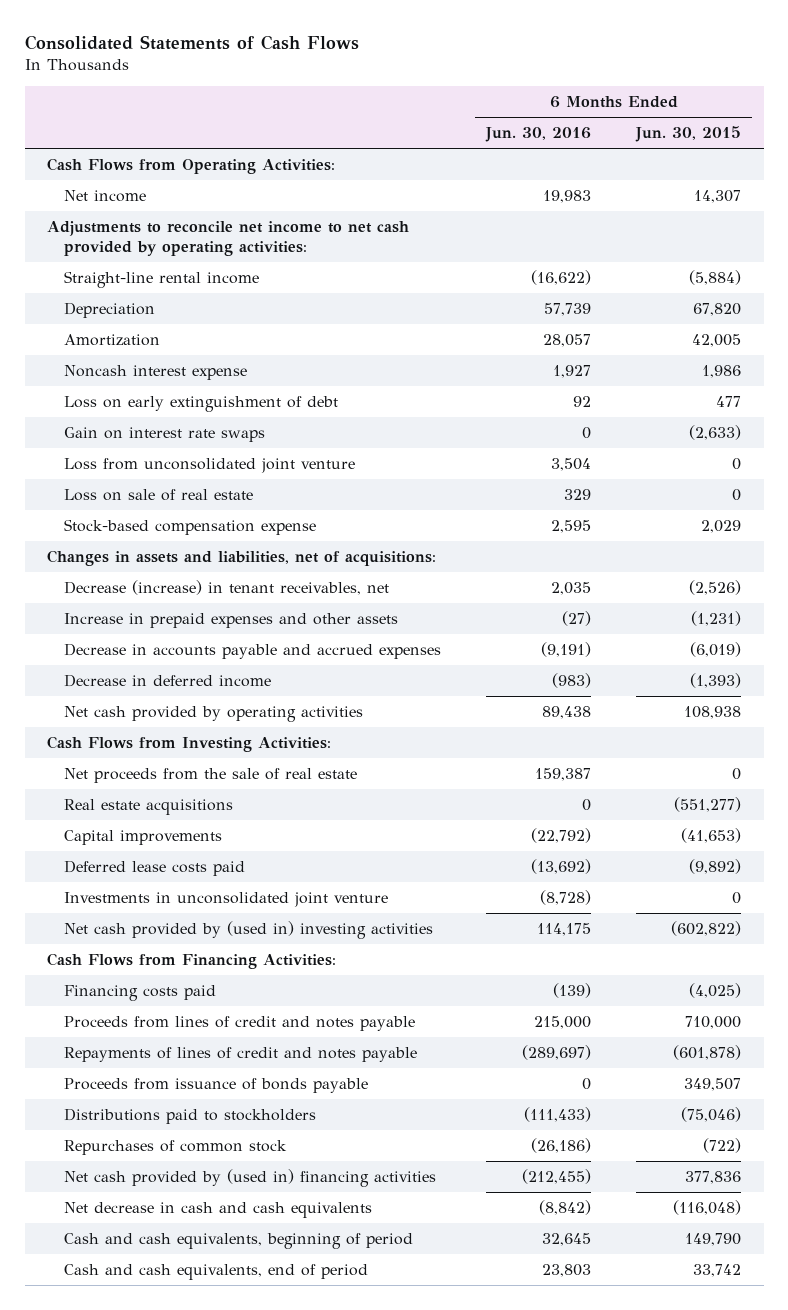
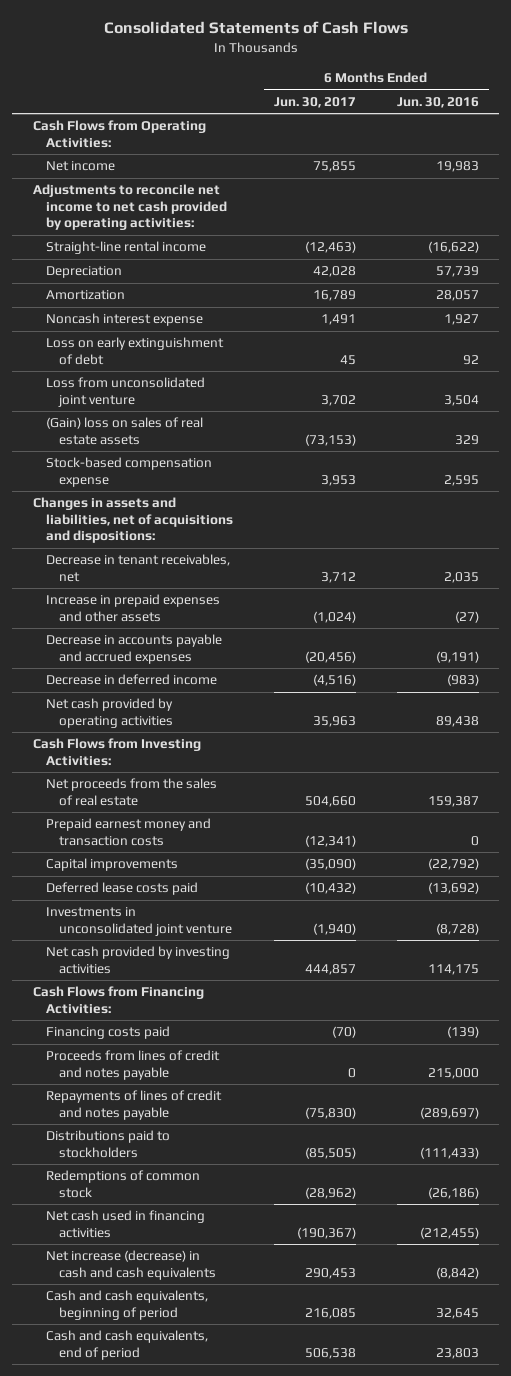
[635,126,742,143] Jun. 30, 2015 -> none
none -> [273,96,356,108] Jun. 30, 2017
[64,427,266,443] Gain on interest rate swaps -> none
[64,489,254,502] Loss on sale of real estate -> [45,417,203,445] (Gain) loss on sales of real estate assets
[47,550,437,567] Changes in assets and liabilities, net of acquisitions: -> [32,497,233,544] Changes in assets and liabilities, net of acquisitions and dispositions:
[64,580,390,596] Decrease (increase) in tenant receivables, net -> [45,554,230,582] Decrease in tenant receivables, net
[64,799,234,816] Real estate acquisitions -> none
[64,768,358,784] Net proceeds from the sale of real estate -> [45,778,217,806] Net proceeds from the sales of real estate
none -> [45,818,211,846] Prepaid earnest money and transaction costs
[64,921,434,940] Net cash provided by (used in) investing activities -> [45,946,230,974] Net cash provided by investing activities
[64,1078,369,1094] Proceeds from issuance of bonds payable -> none
[64,1140,288,1156] Repurchases of common stock -> [45,1170,200,1198] Redemptions of common stock
[64,1169,437,1188] Net cash provided by (used in) financing activities -> [45,1210,205,1238] Net cash used in financing activities
[64,1202,373,1219] Net decrease in cash and cash equivalents -> [45,1250,217,1280] Net increase (decrease) in cash and cash equivalents

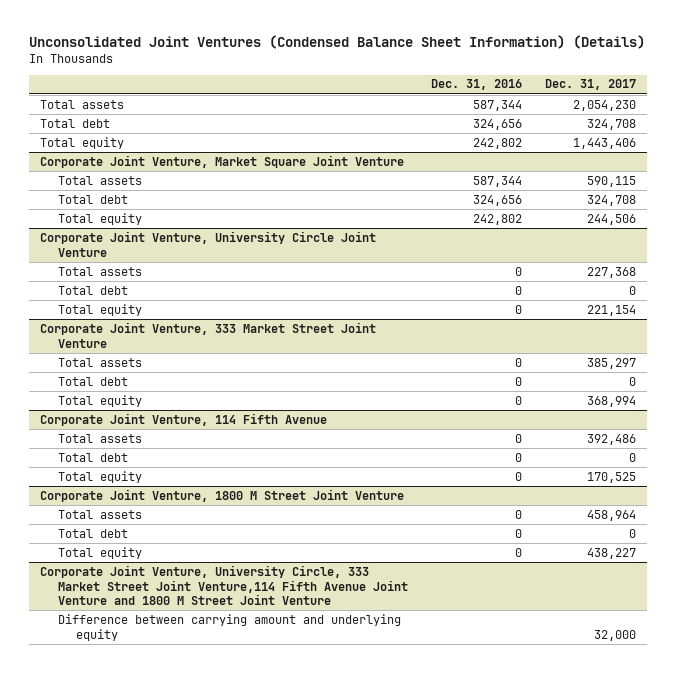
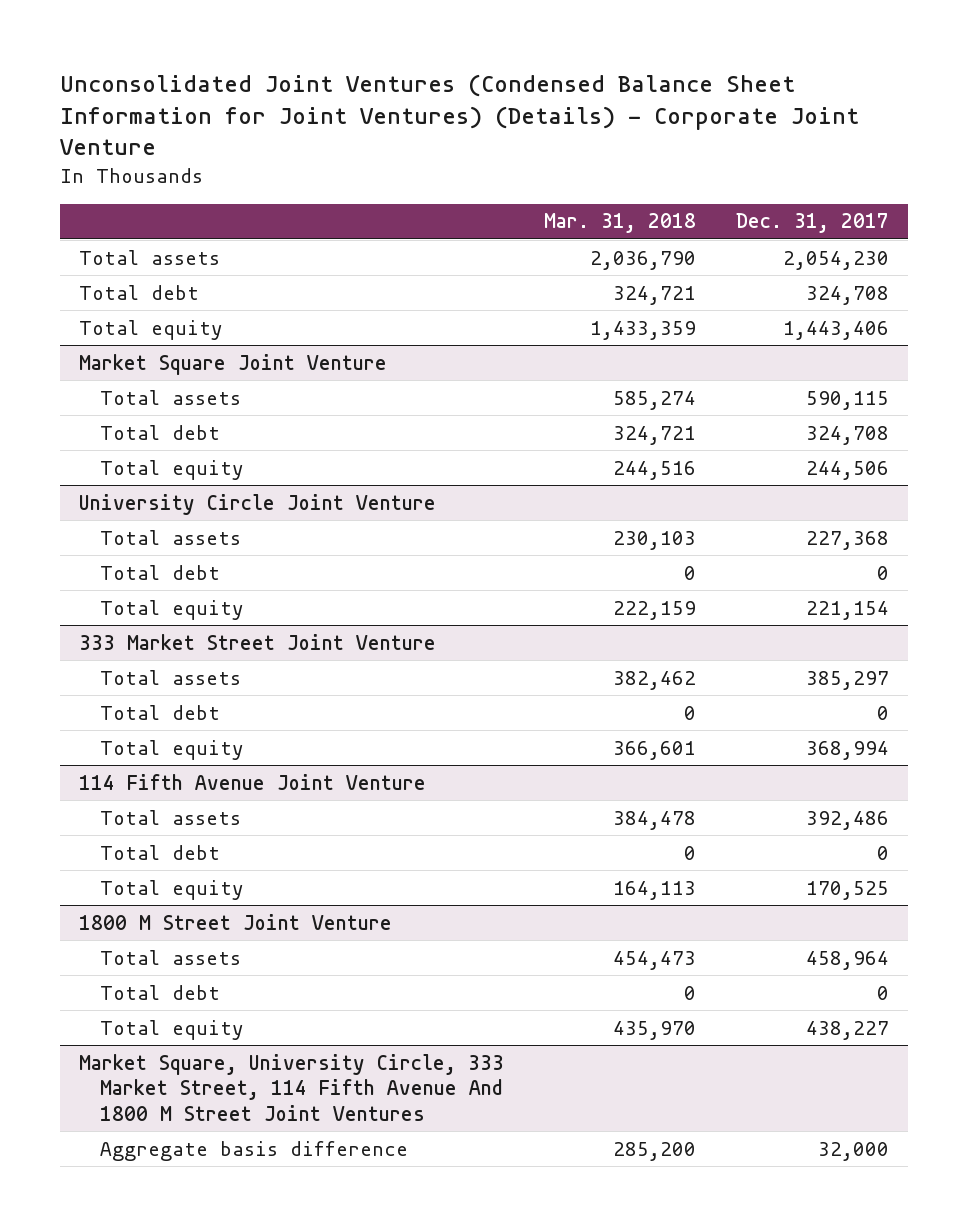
[28,35,645,50] Unconsolidated Joint Ventures (Condensed Balance Sheet Information) (Details) -> [59,73,859,156] Unconsolidated Joint Ventures (Condensed Balance Sheet Information for Joint Ventures) (Details) - Corporate Joint Venture
[430,79,522,91] Dec. 31, 2016 -> none
none -> [544,213,697,234] Mar. 31, 2018
[40,154,405,168] Corporate Joint Venture, Market Square Joint Venture -> [79,353,388,375] Market Square Joint Venture
[40,230,377,257] Corporate Joint Venture, University Circle Joint Venture -> [79,493,437,515] University Circle Joint Venture
[40,321,377,348] Corporate Joint Venture, 333 Market Street Joint Venture -> [79,633,437,650] 333 Market Street Joint Venture
[40,412,328,426] Corporate Joint Venture, 114 Fifth Avenue -> [79,773,427,790] 114 Fifth Avenue Joint Venture
[40,488,405,502] Corporate Joint Venture, 1800 M Street Joint Venture -> [79,913,393,930] 1800 M Street Joint Venture
[40,564,409,606] Corporate Joint Venture, University Circle, 333 Market Street Joint Venture,114 Fifth Avenue Joint Venture and 1800 M Street Joint Venture -> [79,1053,505,1121] Market Square, University Circle, 333 Market Street, 114 Fifth Avenue And 1800 M Street Joint Ventures
[58,613,402,641] Difference between carrying amount and underlying equity -> [99,1140,408,1161] Aggregate basis difference

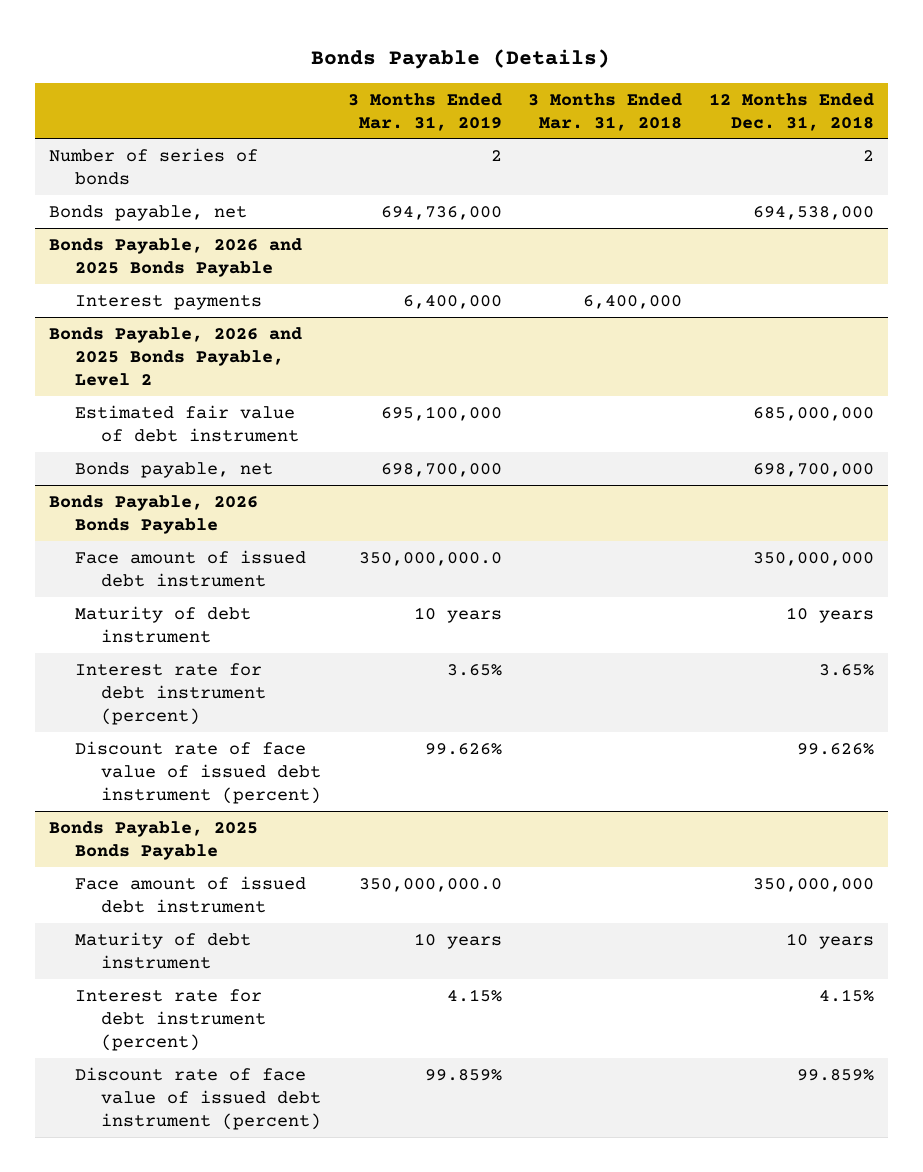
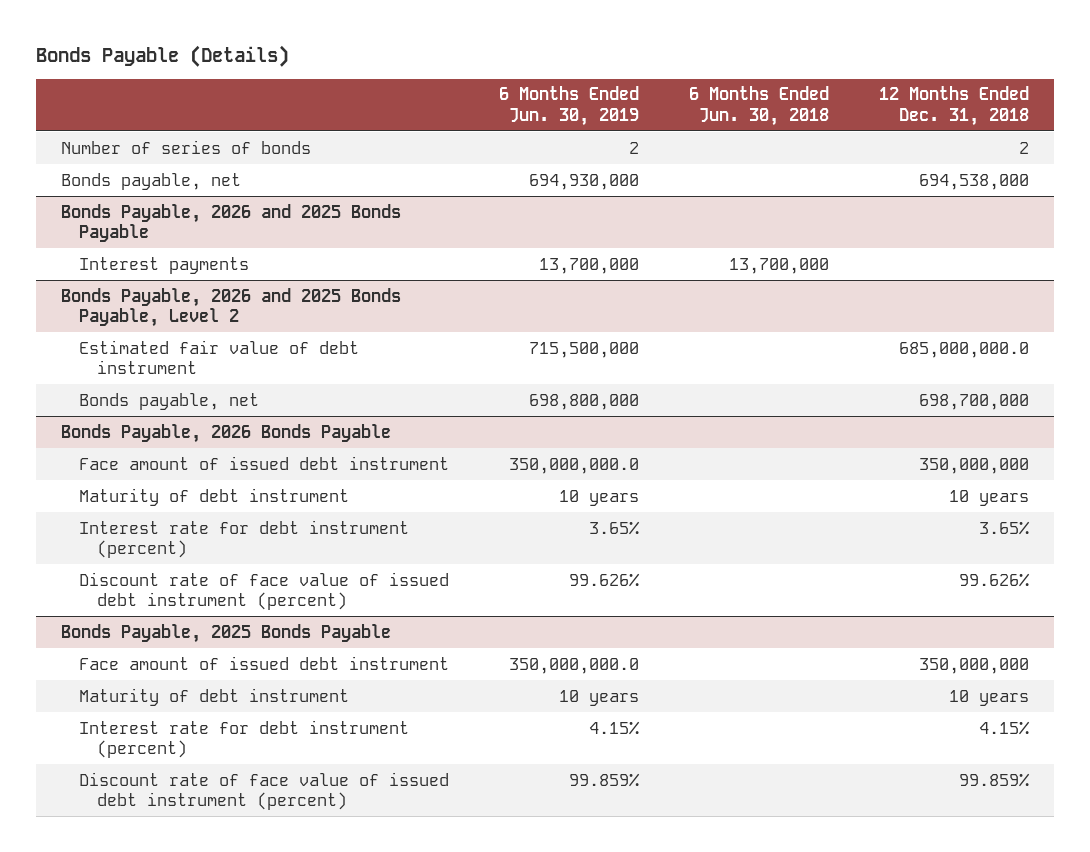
[347,92,502,131] 3 Months Ended Mar. 31, 2019 -> none
[528,92,683,131] 3 Months Ended Mar. 31, 2018 -> none
none -> [498,86,639,126] 6 Months Ended Jun. 30, 2019
none -> [689,86,830,126] 6 Months Ended Jun. 30, 2018
[753,406,875,421] 685,000,000 -> [899,341,1030,358] 685,000,000.0

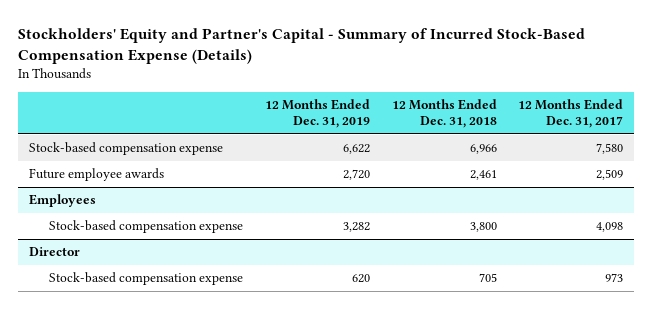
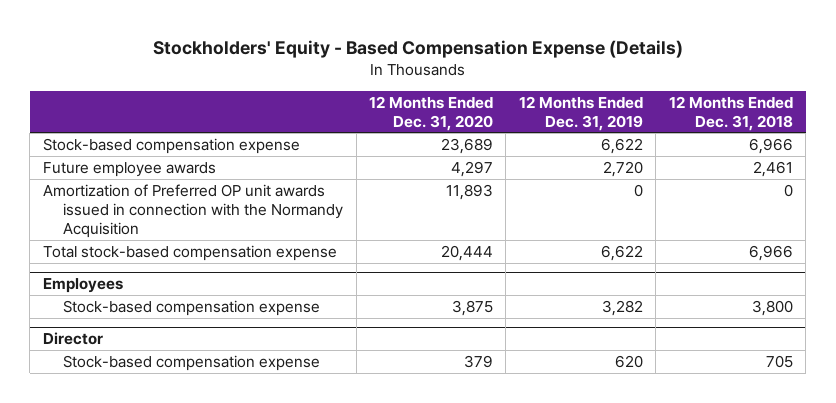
[18,28,586,65] Stockholders' Equity and Partner's Capital - Summary of Incurred Stock-Based Compensation Expense (Details) -> [152,40,683,59] Stockholders' Equity - Based Compensation Expense (Details)
[518,98,624,129] 12 Months Ended Dec. 31, 2017 -> none
none -> [369,95,494,131] 12 Months Ended Dec. 31, 2020
none -> [42,183,344,238] Amortization of Preferred OP unit awards issued in connection with the Normandy Acquisition
none -> [42,244,337,261] Total stock-based compensation expense

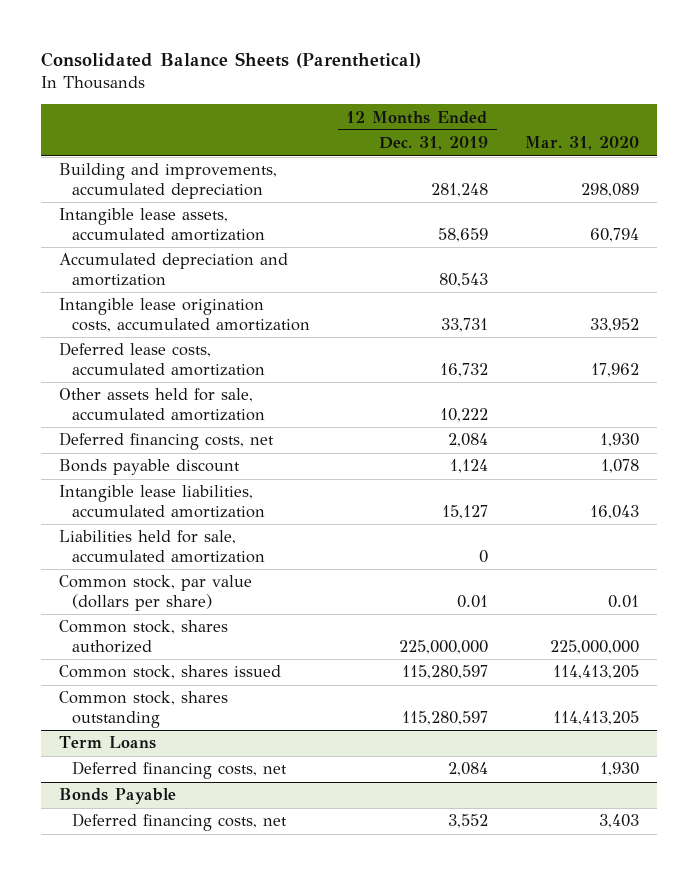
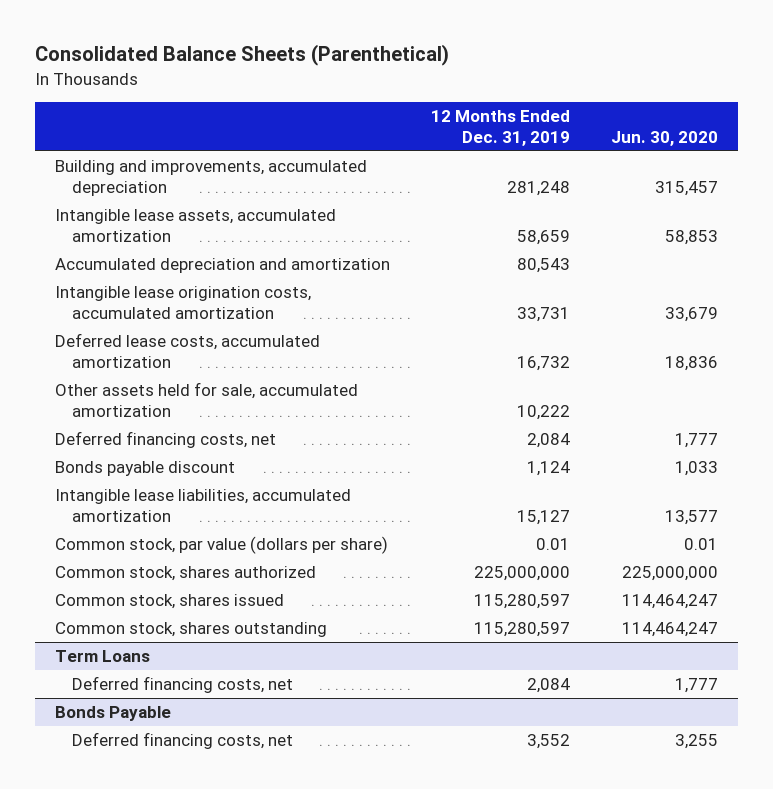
[524,136,639,151] Mar. 31, 2020 -> none
none -> [610,131,718,147] Jun. 30, 2020
[59,530,265,563] Liabilities held for sale, accumulated amortization -> none

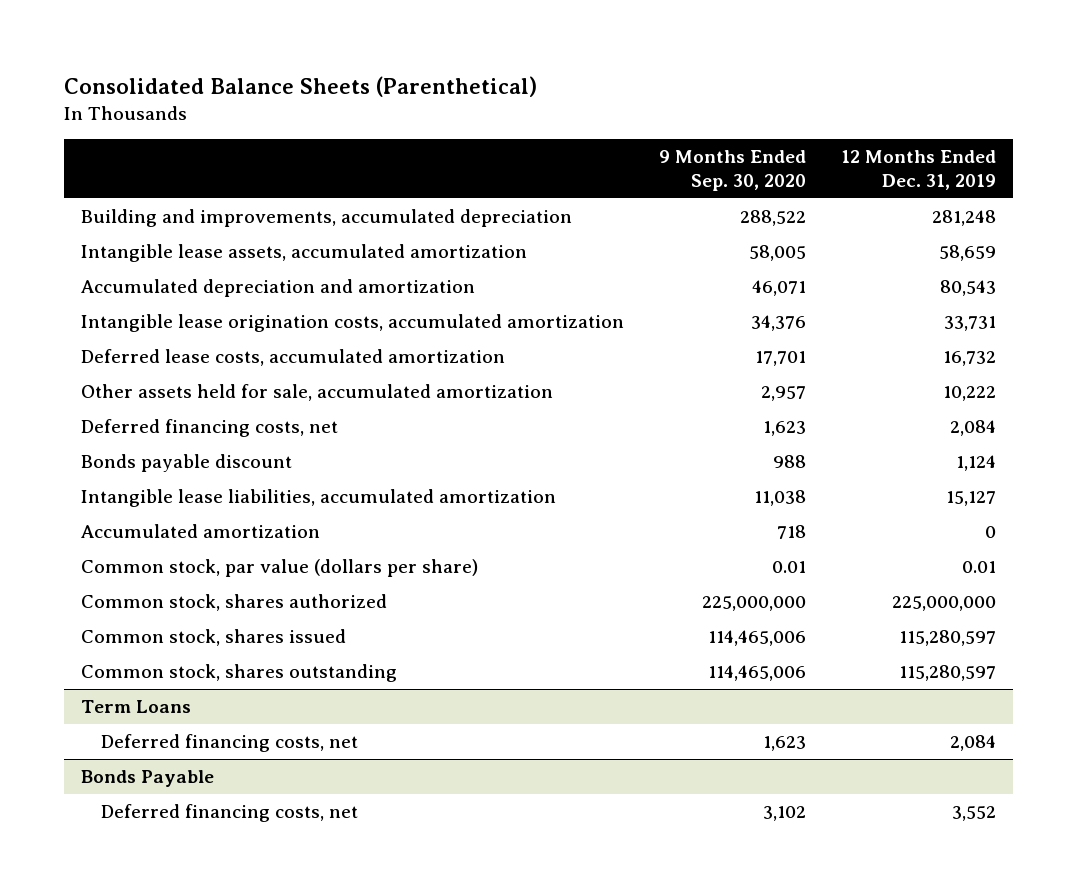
[610,131,718,147] Jun. 30, 2020 -> none
none -> [659,149,807,192] 9 Months Ended Sep. 30, 2020
none -> [81,523,321,538] Accumulated amortization

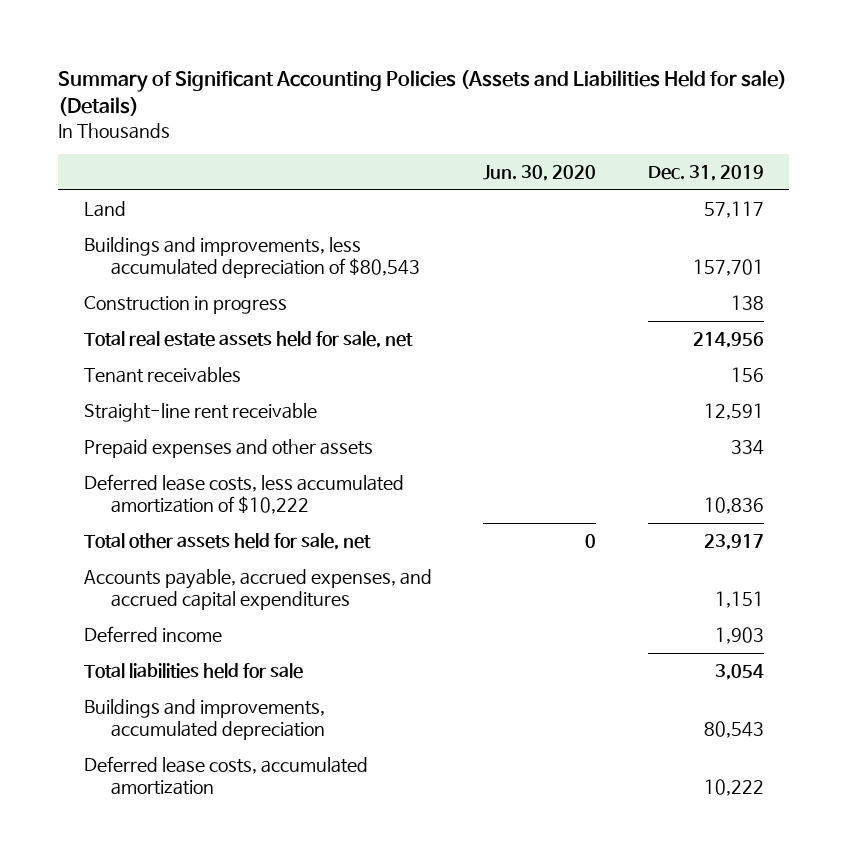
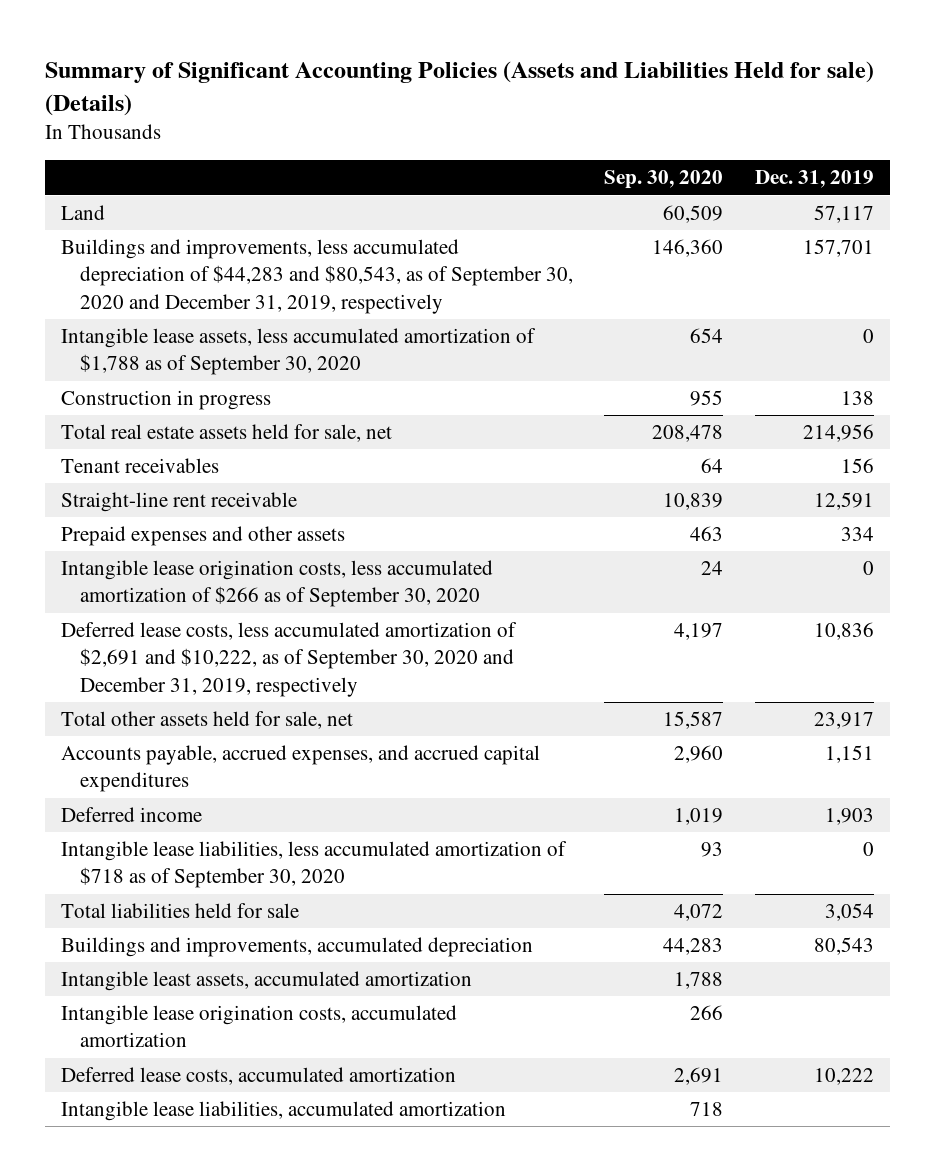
[483,165,597,182] Jun. 30, 2020 -> none
none -> [604,170,724,190] Sep. 30, 2020
[84,237,421,279] Buildings and improvements, less accumulated depreciation of $80,543 -> [61,239,573,314] Buildings and improvements, less accumulated depreciation of $44,283 and $80,543, as of September 30, 2020 and December 31, 2019, respectively
none -> [61,328,537,376] Intangible lease assets, less accumulated amortization of $1,788 as of September 30, 2020
none -> [61,560,494,608] Intangible lease origination costs, less accumulated amortization of $266 as of September 30, 2020
[84,474,405,515] Deferred lease costs, less accumulated amortization of $10,222 -> [61,622,518,697] Deferred lease costs, less accumulated amortization of $2,691 and $10,222, as of September 30, 2020 and December 31, 2019, respectively
none -> [61,841,568,889] Intangible lease liabilities, less accumulated amortization of $718 as of September 30, 2020
none -> [61,971,473,992] Intangible least assets, accumulated amortization
none -> [61,1005,458,1048] Intangible lease origination costs, accumulated amortization
none -> [61,1101,507,1122] Intangible lease liabilities, accumulated amortization

